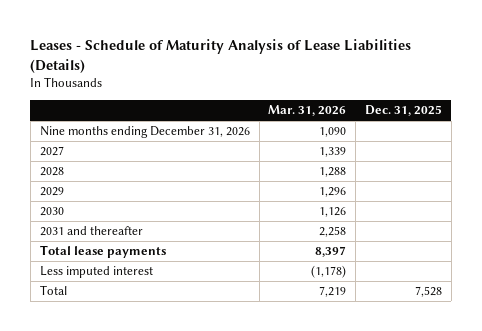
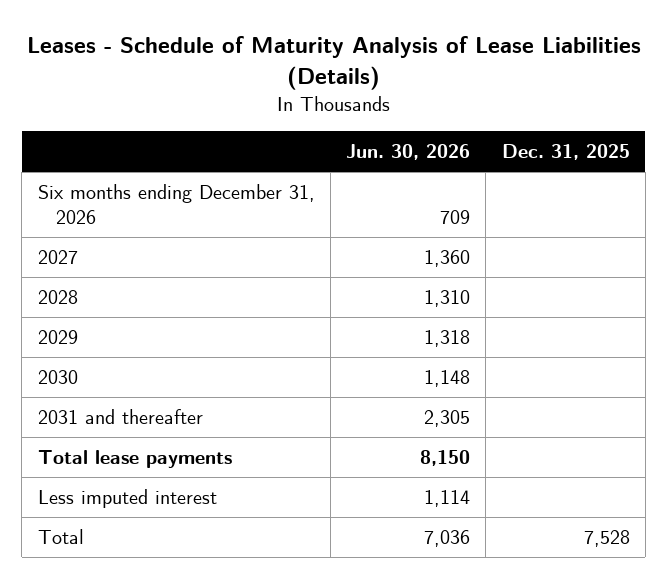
[268,105,347,117] Mar. 31, 2026 -> none
none -> [346,143,471,160] Jun. 30, 2026
[39,126,250,139] Nine months ending December 31, 2026 -> [37,184,315,224] Six months ending December 31, 2026

